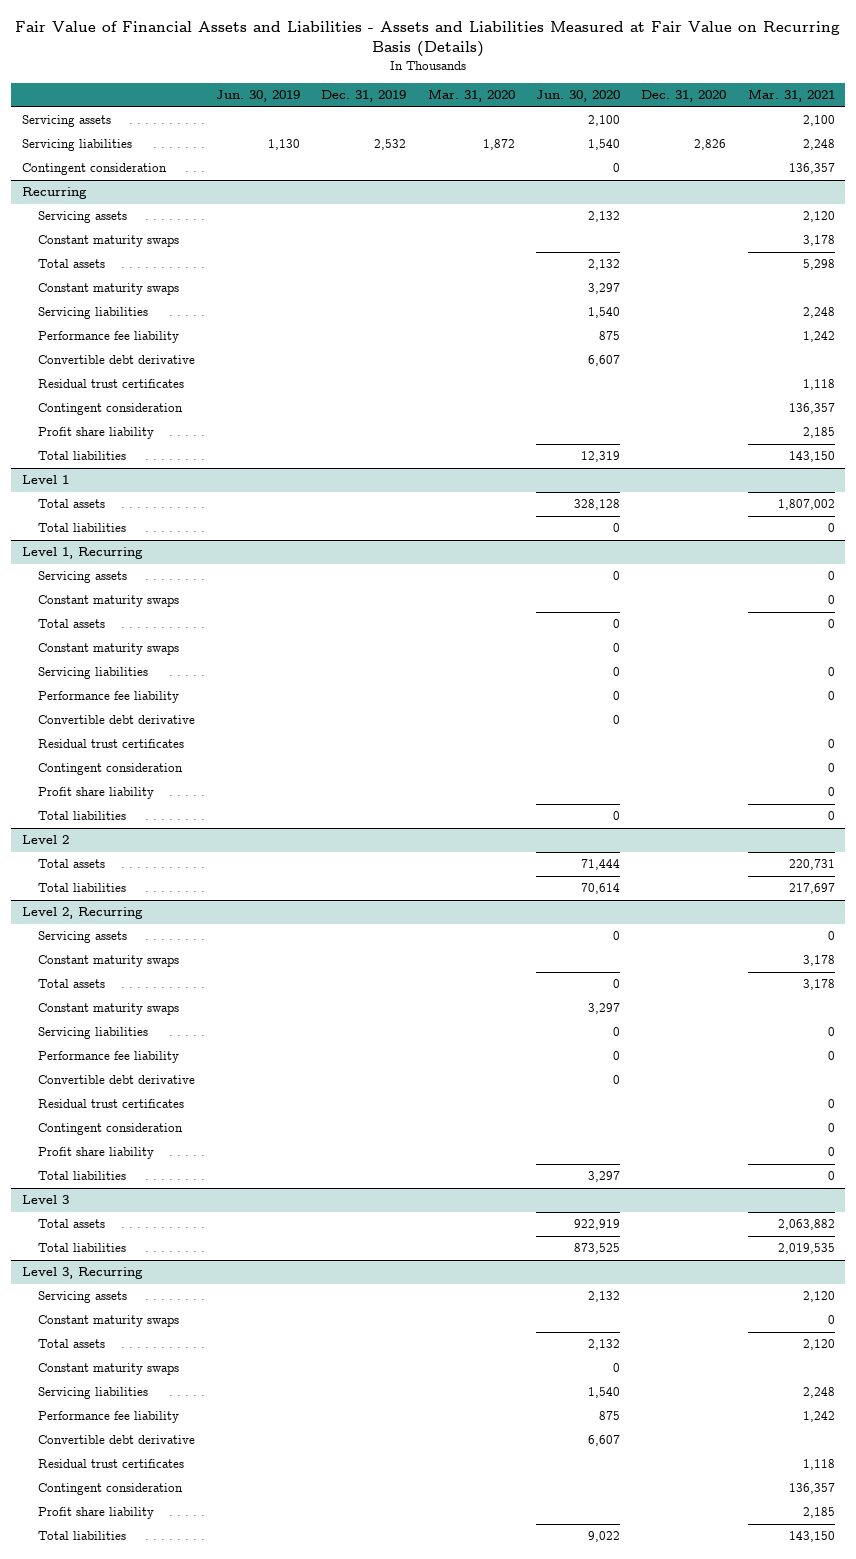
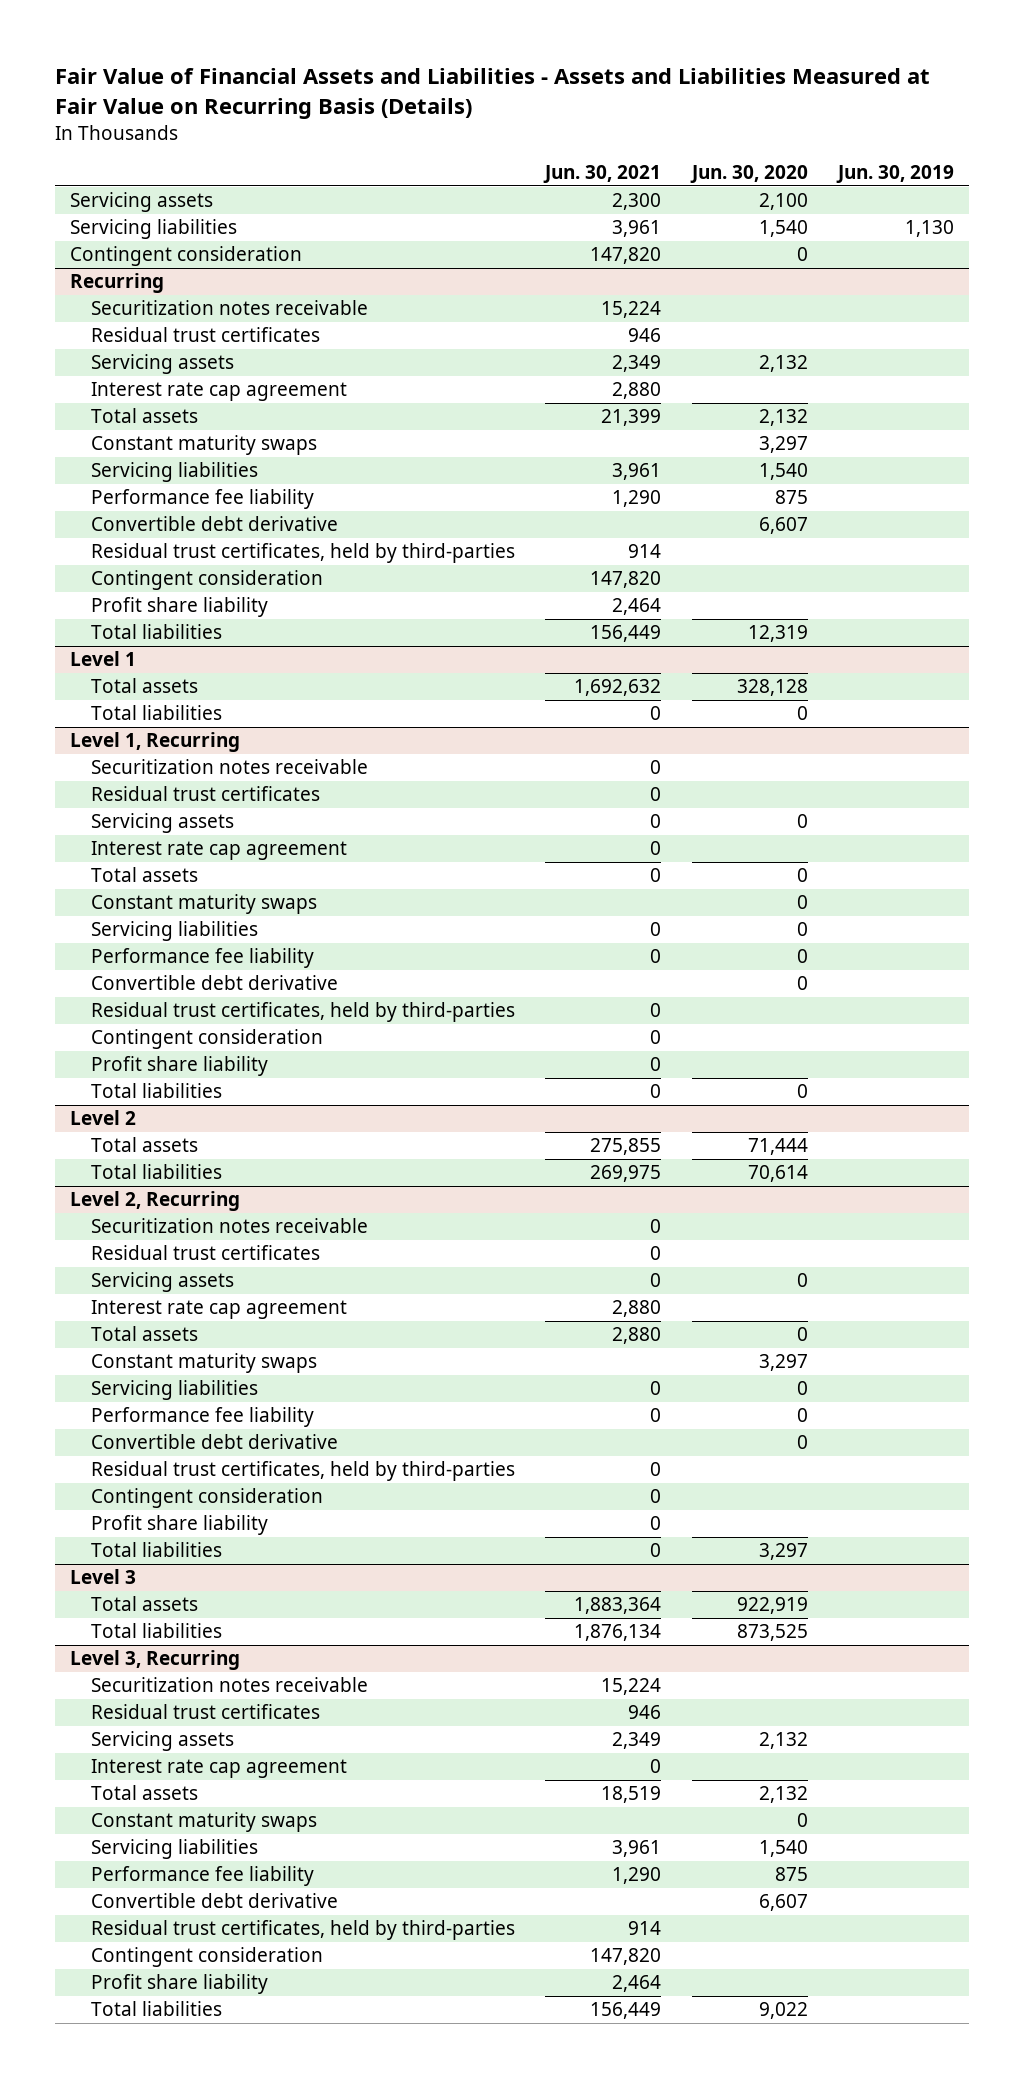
[321,90,407,103] Dec. 31, 2019 -> none
[427,89,515,103] Mar. 31, 2020 -> none
[641,90,727,103] Dec. 31, 2020 -> none
[747,89,835,103] Mar. 31, 2021 -> none
none -> [543,165,662,184] Jun. 30, 2021
none -> [90,300,368,316] Securitization notes receivable
[37,379,184,389] Residual trust certificates -> [90,327,320,343] Residual trust certificates
[37,235,179,248] Constant maturity swaps -> [90,382,347,402] Interest rate cap agreement
none -> [90,543,515,564] Residual trust certificates, held by third-parties
none -> [90,759,368,775] Securitization notes receivable
[37,739,184,749] Residual trust certificates -> [90,786,320,802] Residual trust certificates
[37,595,179,608] Constant maturity swaps -> [90,841,347,861] Interest rate cap agreement
none -> [90,1002,515,1023] Residual trust certificates, held by third-parties
none -> [90,1218,368,1234] Securitization notes receivable
[37,1099,184,1109] Residual trust certificates -> [90,1245,320,1261] Residual trust certificates
[37,955,179,968] Constant maturity swaps -> [90,1300,347,1320] Interest rate cap agreement
none -> [90,1461,515,1482] Residual trust certificates, held by third-parties
none -> [90,1677,368,1693] Securitization notes receivable
[37,1459,184,1469] Residual trust certificates -> [90,1704,320,1720] Residual trust certificates
[37,1315,179,1328] Constant maturity swaps -> [90,1759,347,1779] Interest rate cap agreement
none -> [90,1920,515,1941] Residual trust certificates, held by third-parties

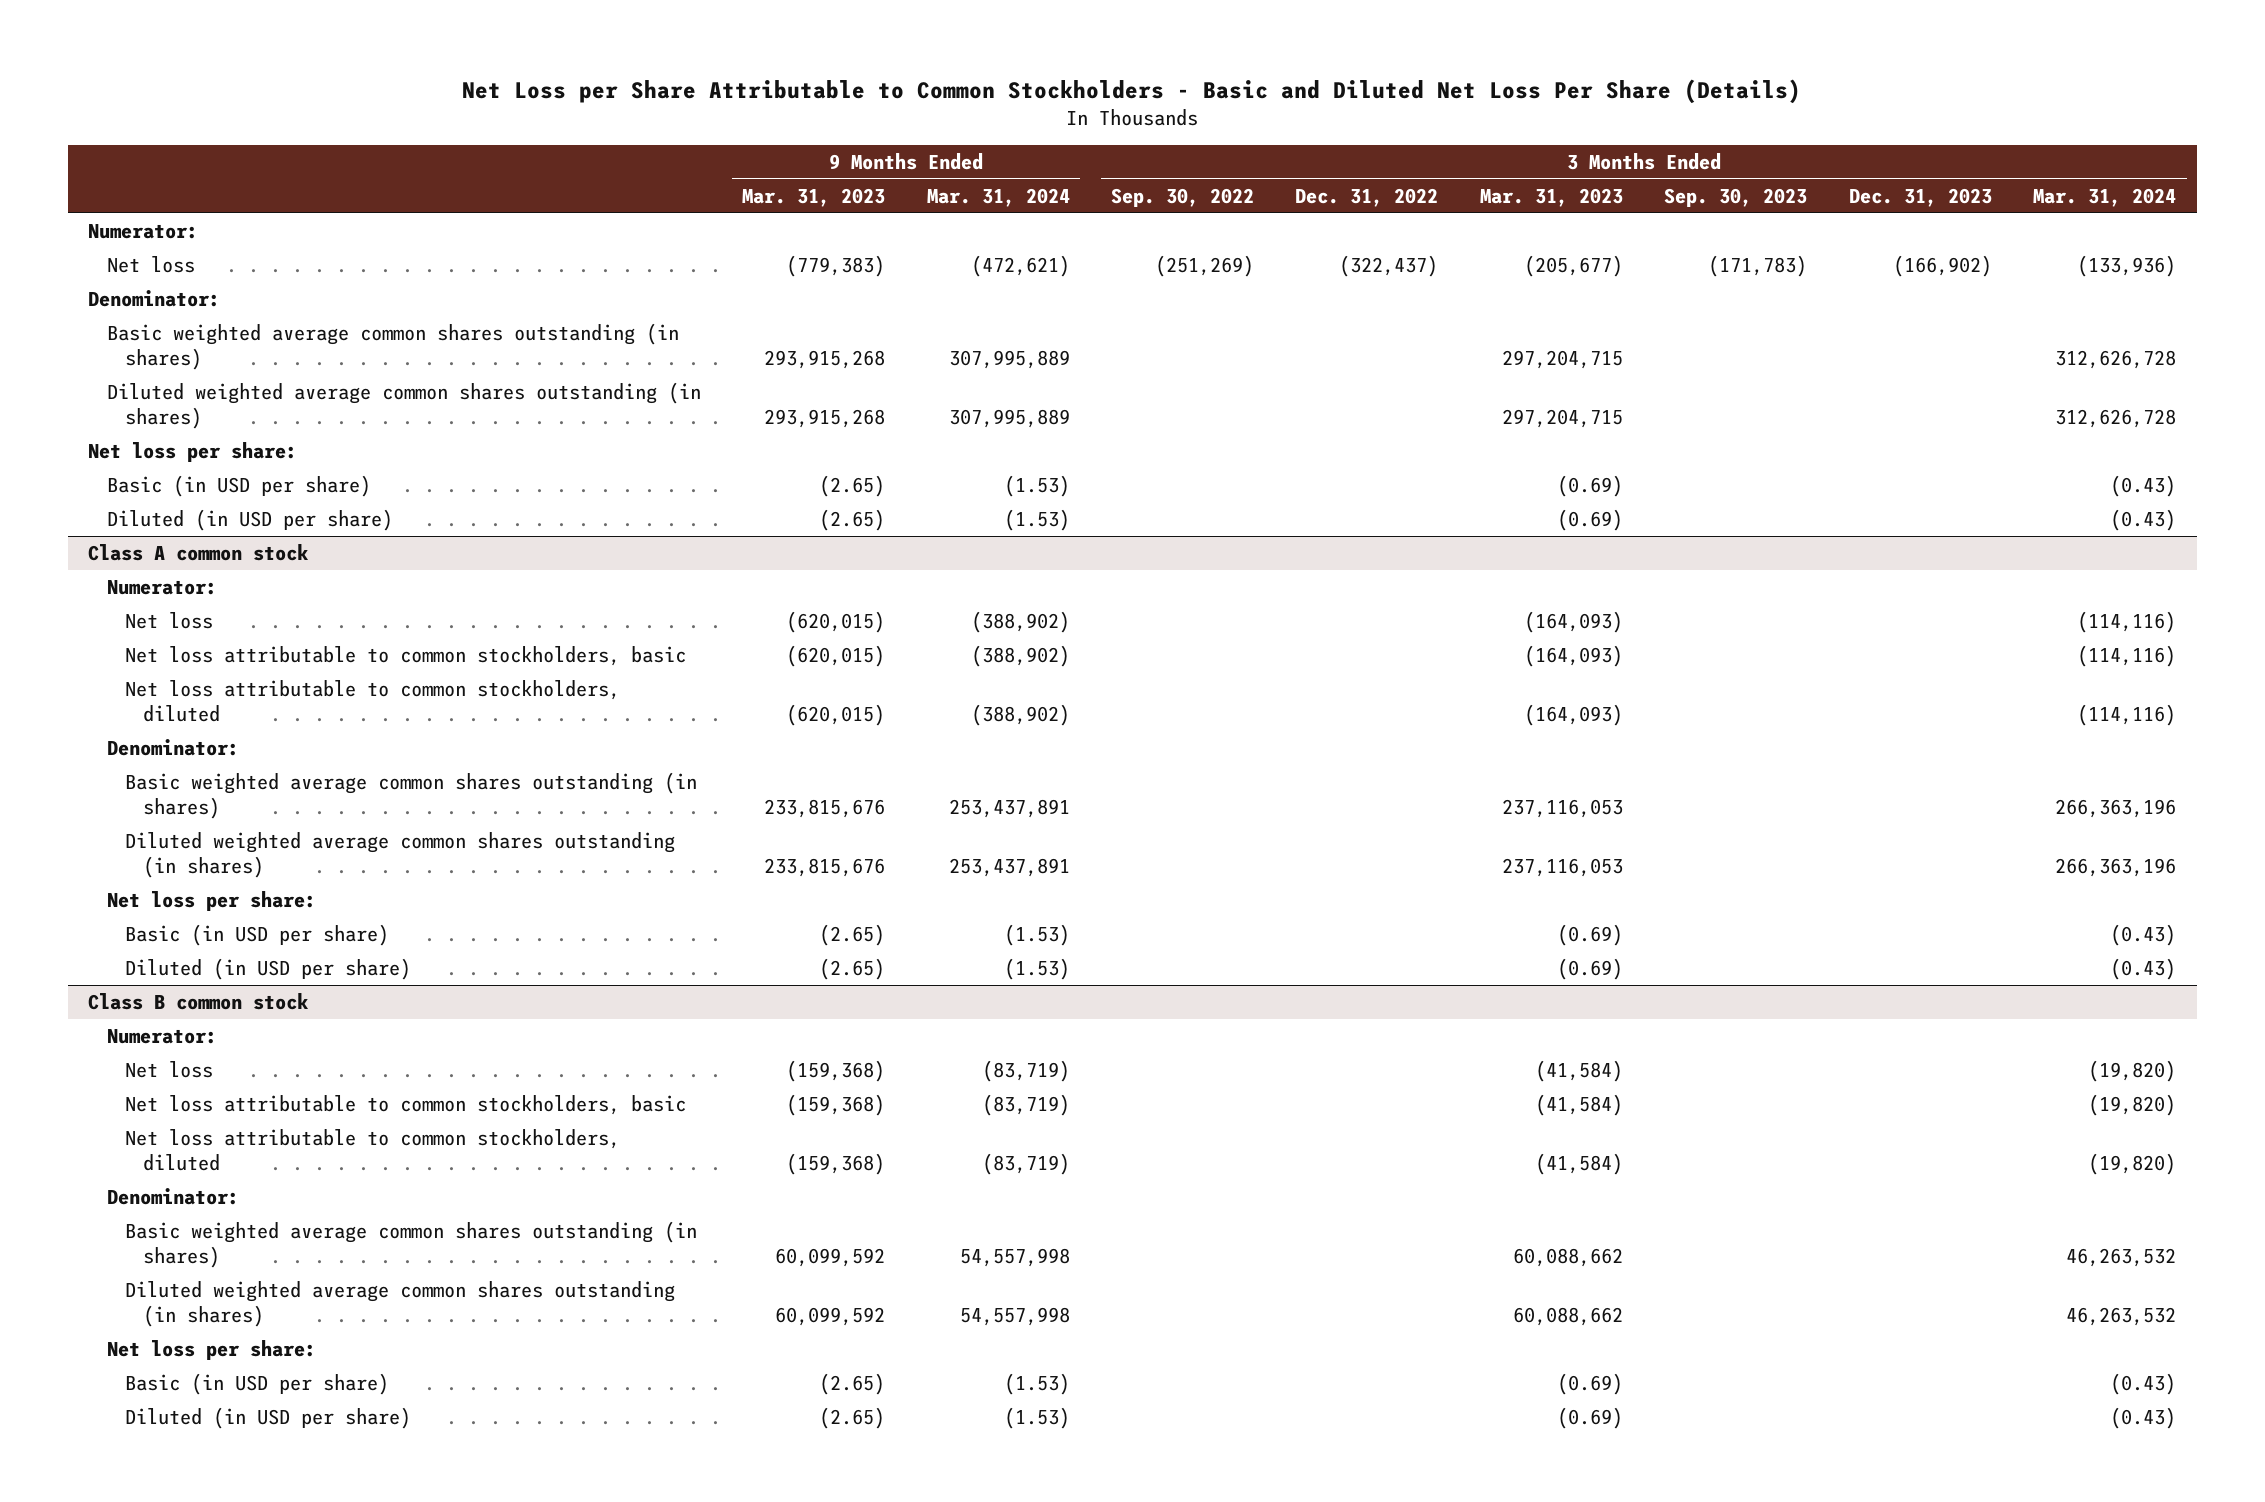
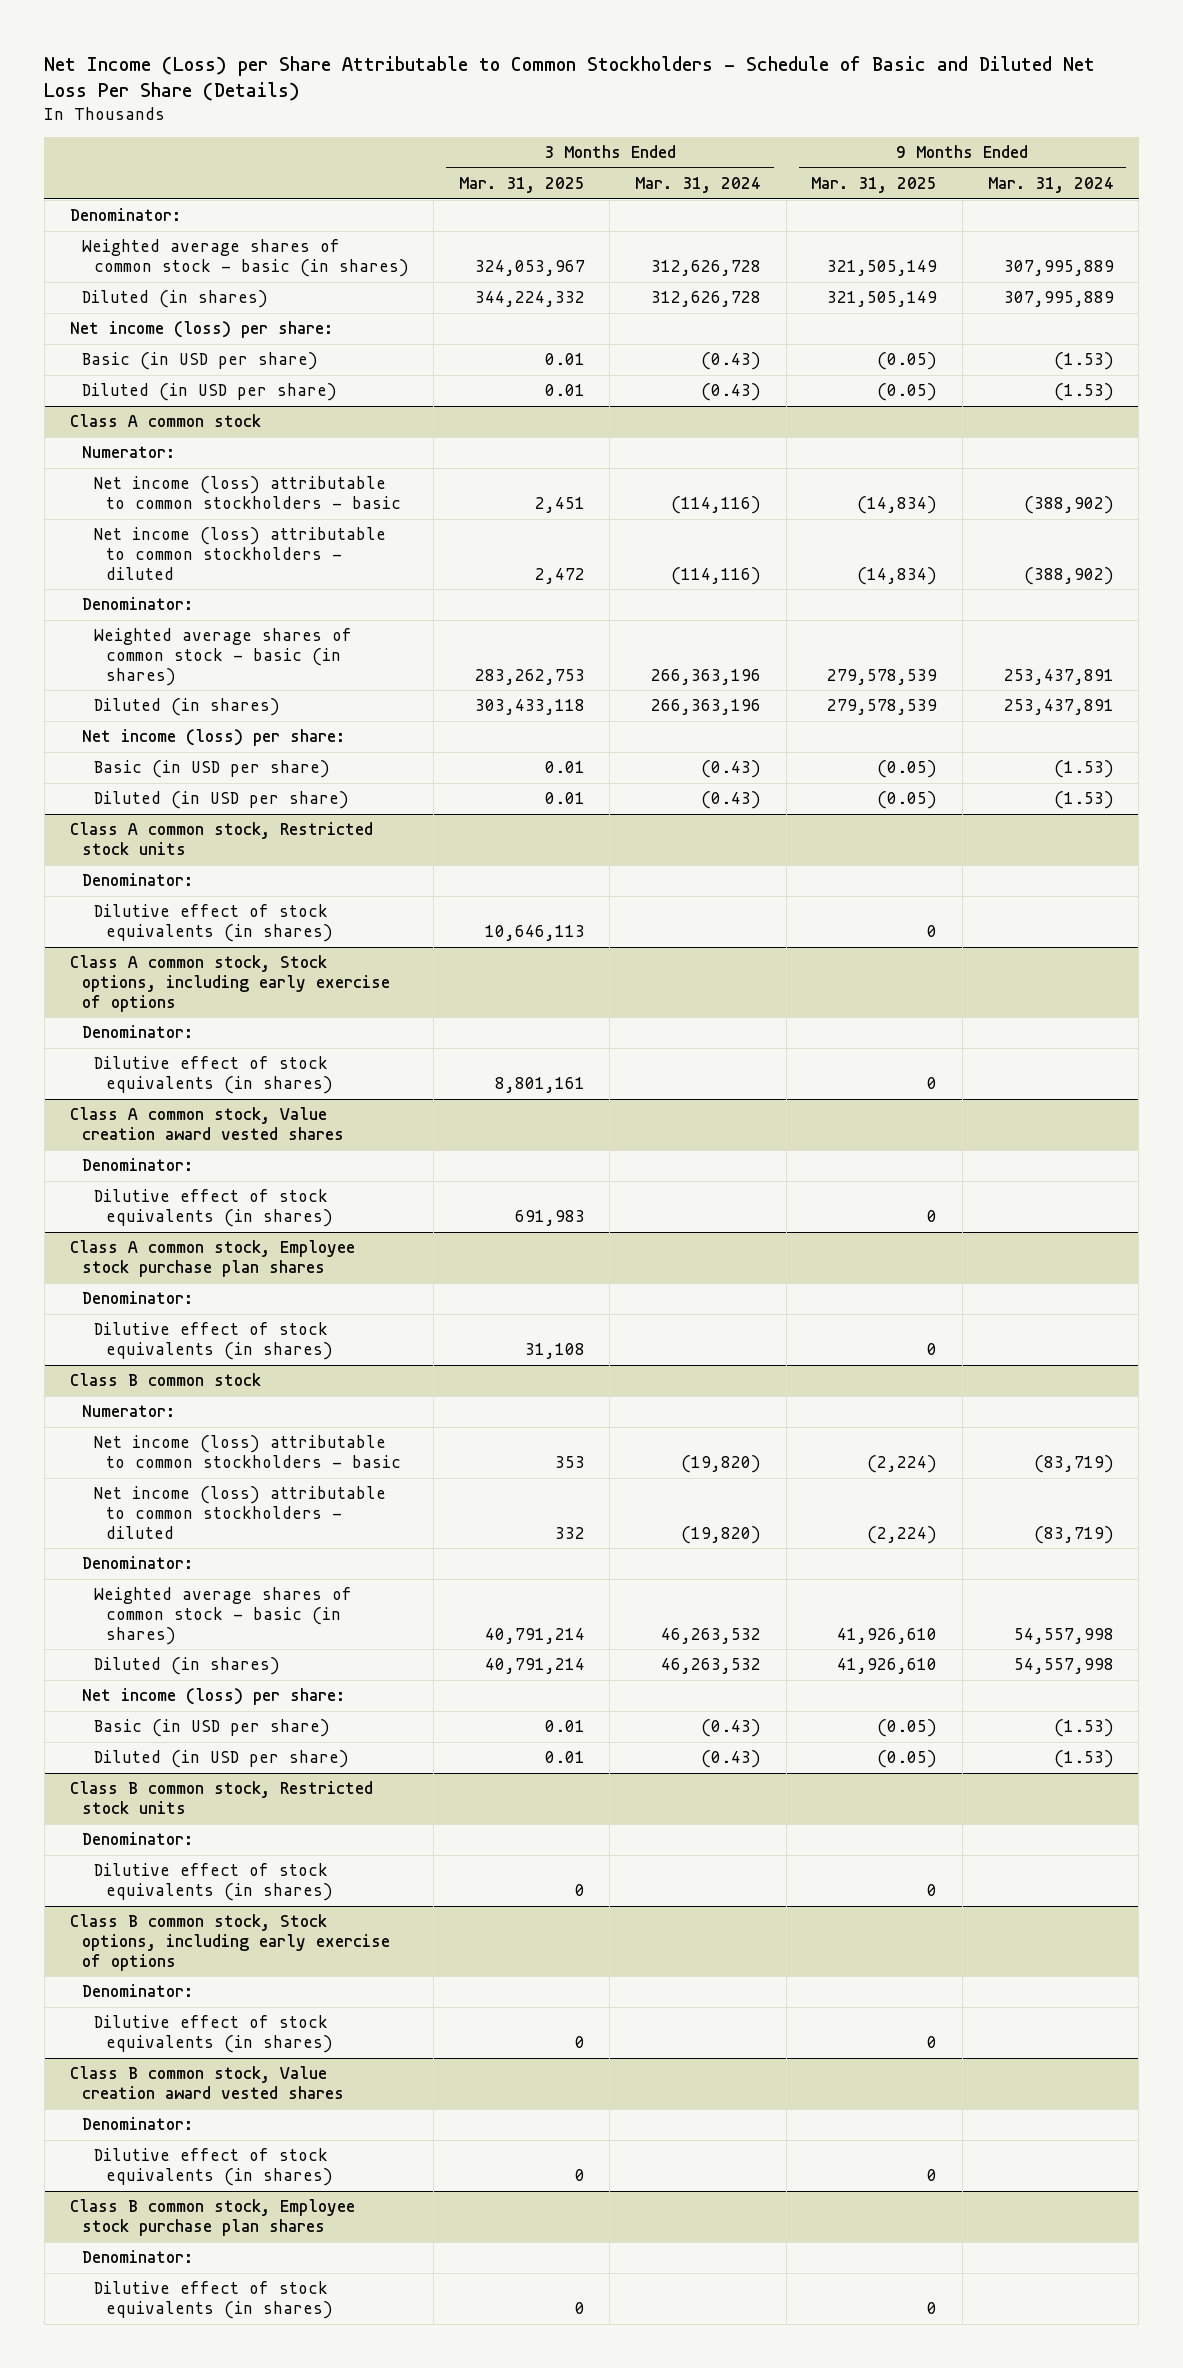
[462,79,1802,105] Net Loss per Share Attributable to Common Stockholders - Basic and Diluted Net Loss Per Share (Details) -> [44,55,1096,102] Net Income (Loss) per Share Attributable to Common Stockholders - Schedule of Basic and Diluted Net Loss Per Share (Details)
[742,187,886,207] Mar. 31, 2023 -> none
[1110,187,1254,207] Sep. 30, 2022 -> none
[1295,187,1439,207] Dec. 31, 2022 -> none
[1479,187,1623,207] Mar. 31, 2023 -> none
[1664,187,1808,207] Sep. 30, 2023 -> none
[1848,187,1992,207] Dec. 31, 2023 -> none
none -> [458,177,585,194] Mar. 31, 2025
none -> [811,177,938,194] Mar. 31, 2025
[88,223,199,239] Numerator: -> none
[106,255,195,273] Net loss -> none
[106,322,679,370] Basic weighted average common shares outstanding (in shares) -> [81,239,409,278] Weighted average shares of common stock - basic (in shares)
[106,381,701,429] Diluted weighted average common shares outstanding (in shares) -> [81,290,268,309] Diluted (in shares)
[88,441,298,462] Net loss per share: -> [69,321,333,339] Net income (loss) per share:
[124,611,213,629] Net loss -> none
[124,645,686,666] Net loss attributable to common stockholders, basic -> [93,476,401,510] Net income (loss) attributable to common stockholders - basic
[124,679,620,722] Net loss attributable to common stockholders, diluted -> [93,527,386,580] Net income (loss) attributable to common stockholders - diluted
[124,771,697,819] Basic weighted average common shares outstanding (in shares) -> [93,628,352,686] Weighted average shares of common stock - basic (in shares)
[124,831,675,878] Diluted weighted average common shares outstanding (in shares) -> [93,698,280,717] Diluted (in shares)
[106,890,316,911] Net loss per share: -> [81,729,345,747] Net income (loss) per share:
none -> [69,822,373,856] Class A common stock, Restricted stock units
none -> [81,873,193,887] Denominator:
none -> [93,904,333,943] Dilutive effect of stock equivalents (in shares)
none -> [69,955,390,1012] Class A common stock, Stock options, including early exercise of options
none -> [81,1025,193,1039] Denominator:
none -> [93,1056,333,1095] Dilutive effect of stock equivalents (in shares)
none -> [69,1107,344,1141] Class A common stock, Value creation award vested shares
none -> [81,1158,193,1172] Denominator:
none -> [93,1189,333,1228] Dilutive effect of stock equivalents (in shares)
none -> [69,1240,355,1278] Class A common stock, Employee stock purchase plan shares
none -> [81,1291,193,1305] Denominator:
none -> [93,1322,333,1361] Dilutive effect of stock equivalents (in shares)
[124,1060,213,1078] Net loss -> none
[124,1094,686,1115] Net loss attributable to common stockholders, basic -> [93,1435,401,1469] Net income (loss) attributable to common stockholders - basic
[124,1128,620,1171] Net loss attributable to common stockholders, diluted -> [93,1486,386,1539] Net income (loss) attributable to common stockholders - diluted
[124,1220,697,1268] Basic weighted average common shares outstanding (in shares) -> [93,1587,352,1645] Weighted average shares of common stock - basic (in shares)
[124,1280,675,1327] Diluted weighted average common shares outstanding (in shares) -> [93,1657,280,1676] Diluted (in shares)
[106,1339,316,1360] Net loss per share: -> [81,1688,345,1706] Net income (loss) per share:
none -> [69,1781,373,1815] Class B common stock, Restricted stock units
none -> [81,1832,193,1846] Denominator:
none -> [93,1863,333,1902] Dilutive effect of stock equivalents (in shares)
none -> [69,1914,390,1971] Class B common stock, Stock options, including early exercise of options
none -> [81,1984,193,1998] Denominator:
none -> [93,2015,333,2054] Dilutive effect of stock equivalents (in shares)
none -> [69,2066,344,2100] Class B common stock, Value creation award vested shares
none -> [81,2117,193,2131] Denominator:
none -> [93,2148,333,2187] Dilutive effect of stock equivalents (in shares)
none -> [69,2199,355,2237] Class B common stock, Employee stock purchase plan shares
none -> [81,2250,193,2264] Denominator:
none -> [93,2281,333,2320] Dilutive effect of stock equivalents (in shares)

